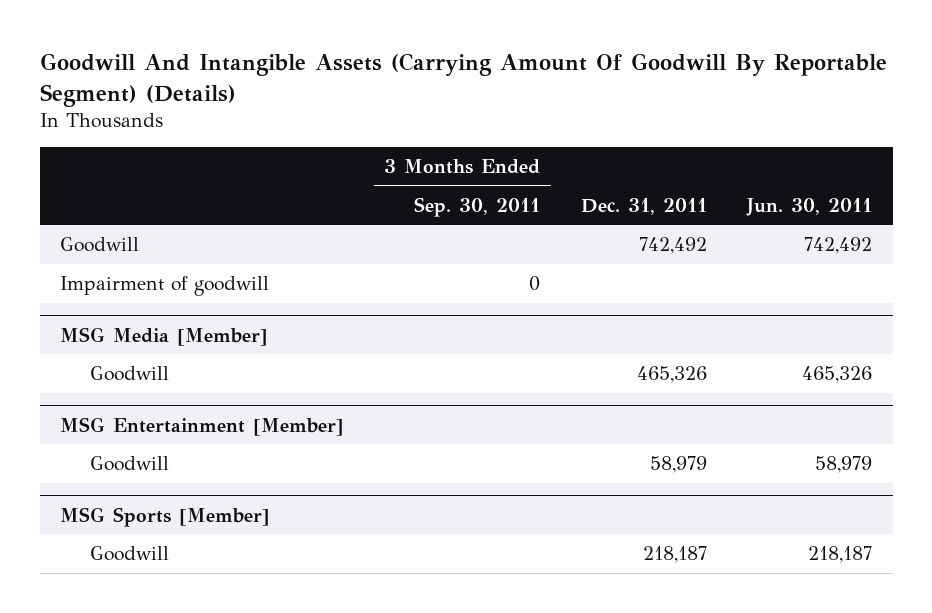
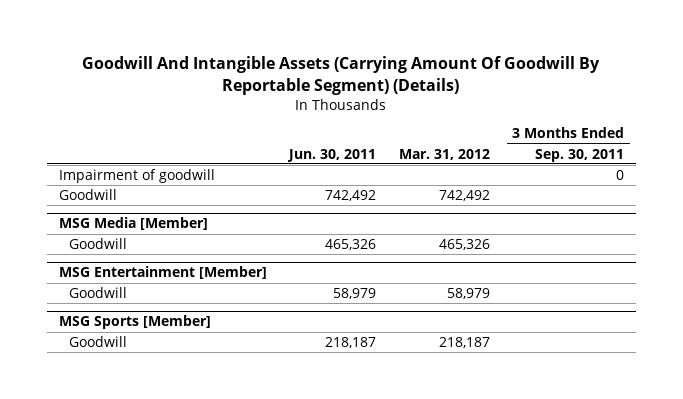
[580,197,707,215] Dec. 31, 2011 -> none
none -> [398,148,490,160] Mar. 31, 2012
[60,237,140,253] Goodwill -> [58,189,117,201] Goodwill

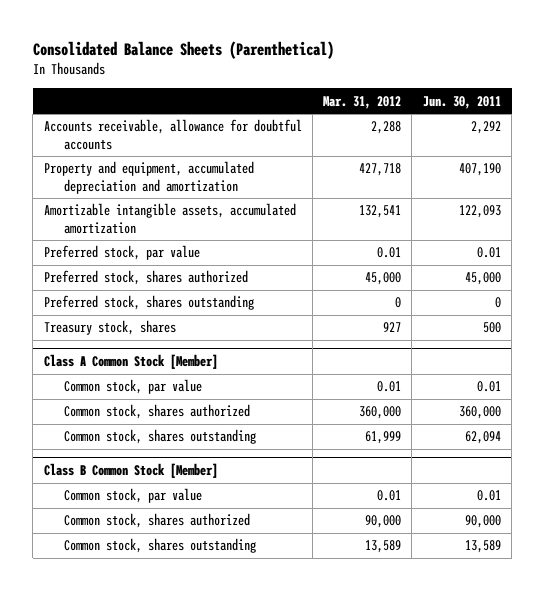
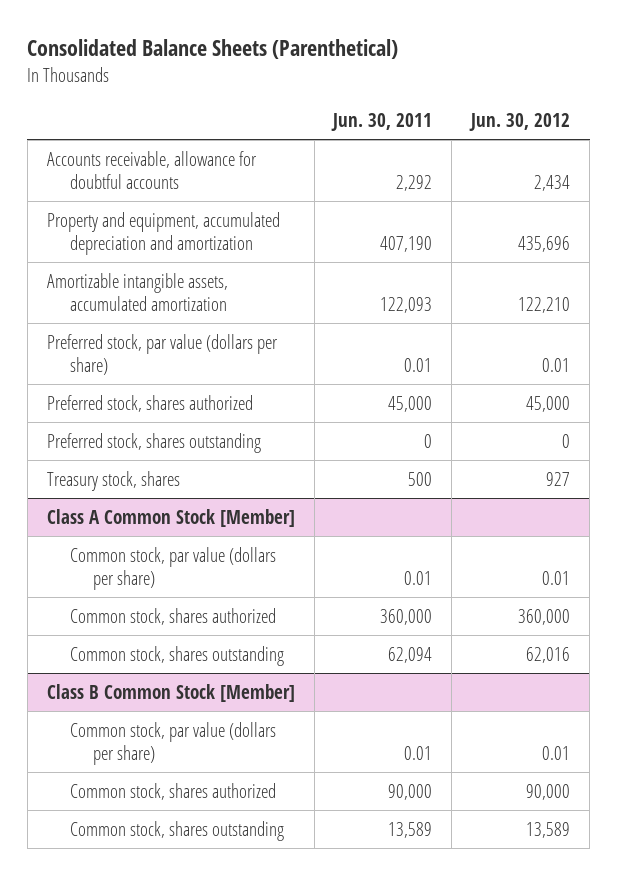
[323,95,402,109] Mar. 31, 2012 -> none
none -> [469,112,571,131] Jun. 30, 2012
[43,245,200,261] Preferred stock, par value -> [46,333,278,376] Preferred stock, par value (dollars per share)
[64,379,203,395] Common stock, par value -> [69,546,276,591] Common stock, par value (dollars per share)
[64,488,203,504] Common stock, par value -> [69,721,276,766] Common stock, par value (dollars per share)

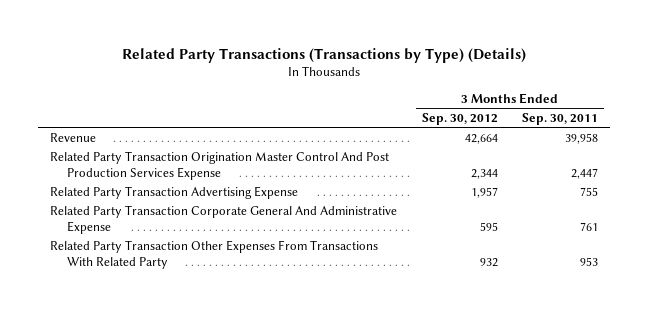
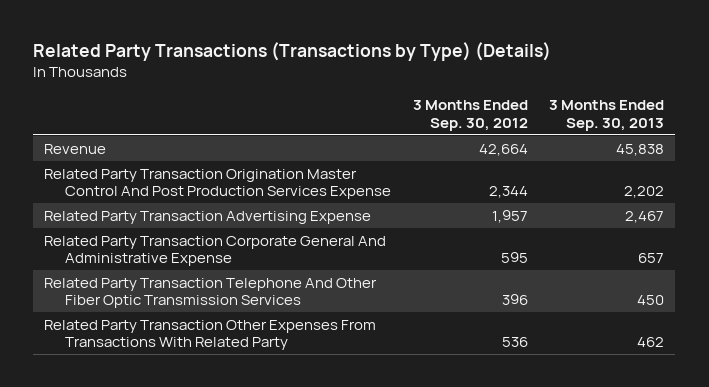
[521,113,598,126] Sep. 30, 2011 -> none
none -> [549,100,665,131] 3 Months Ended Sep. 30, 2013
none -> [44,277,378,309] Related Party Transaction Telephone And Other Fiber Optic Transmission Services
[479,257,498,267] 932 -> [501,337,528,348] 536

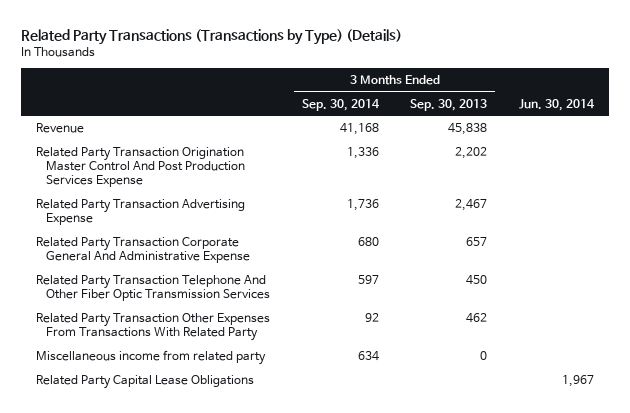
[412,100,528,131] 3 Months Ended Sep. 30, 2012 -> none
none -> [301,99,380,112] Sep. 30, 2014
none -> [518,99,595,112] Jun. 30, 2014
none -> [36,350,267,366] Miscellaneous income from related party
none -> [36,375,255,390] Related Party Capital Lease Obligations

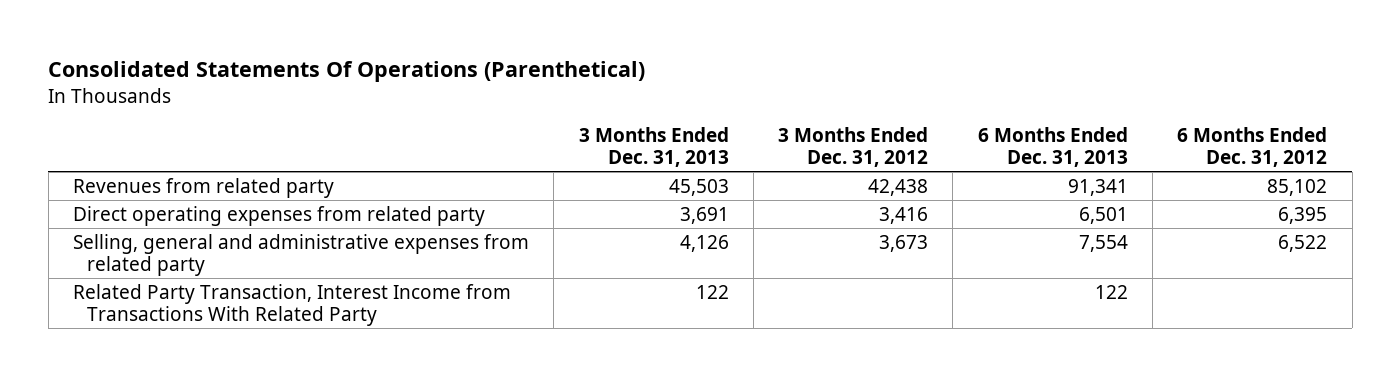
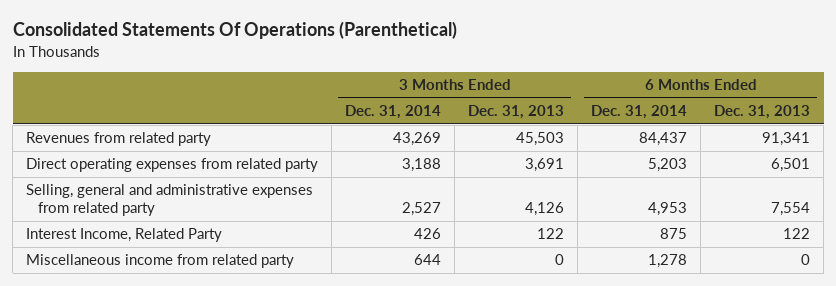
[778,127,929,168] 3 Months Ended Dec. 31, 2012 -> none
[1177,127,1328,168] 6 Months Ended Dec. 31, 2012 -> none
none -> [345,105,442,120] Dec. 31, 2014
none -> [591,105,688,120] Dec. 31, 2014
[72,283,511,326] Related Party Transaction, Interest Income from Transactions With Related Party -> [26,228,223,243] Interest Income, Related Party
none -> [26,254,295,269] Miscellaneous income from related party

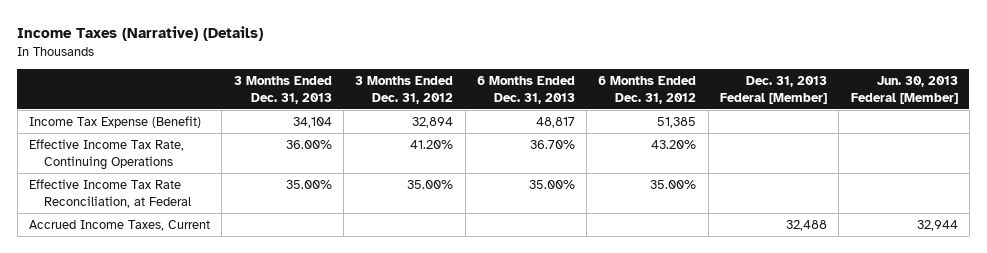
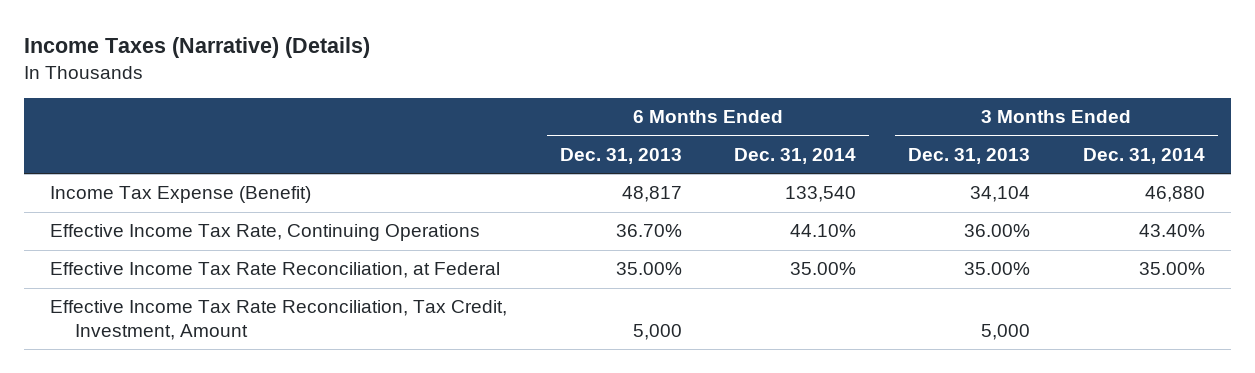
[355,75,454,104] 3 Months Ended Dec. 31, 2012 -> none
[598,75,697,104] 6 Months Ended Dec. 31, 2012 -> none
[720,75,828,104] Dec. 31, 2013 Federal [Member] -> none
[850,75,958,104] Jun. 30, 2013 Federal [Member] -> none
none -> [733,147,856,164] Dec. 31, 2014
none -> [1082,147,1205,164] Dec. 31, 2014
[29,220,211,232] Accrued Income Taxes, Current -> none
none -> [50,300,508,341] Effective Income Tax Rate Reconciliation, Tax Credit, Investment, Amount

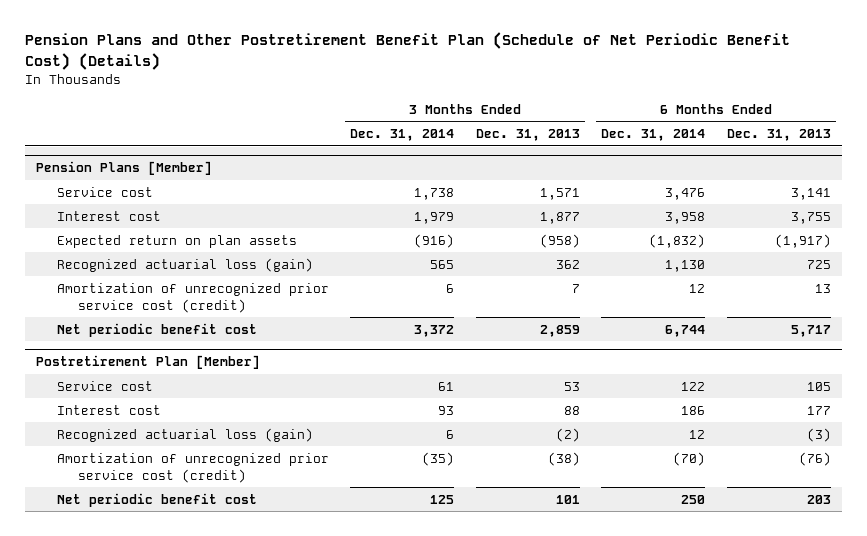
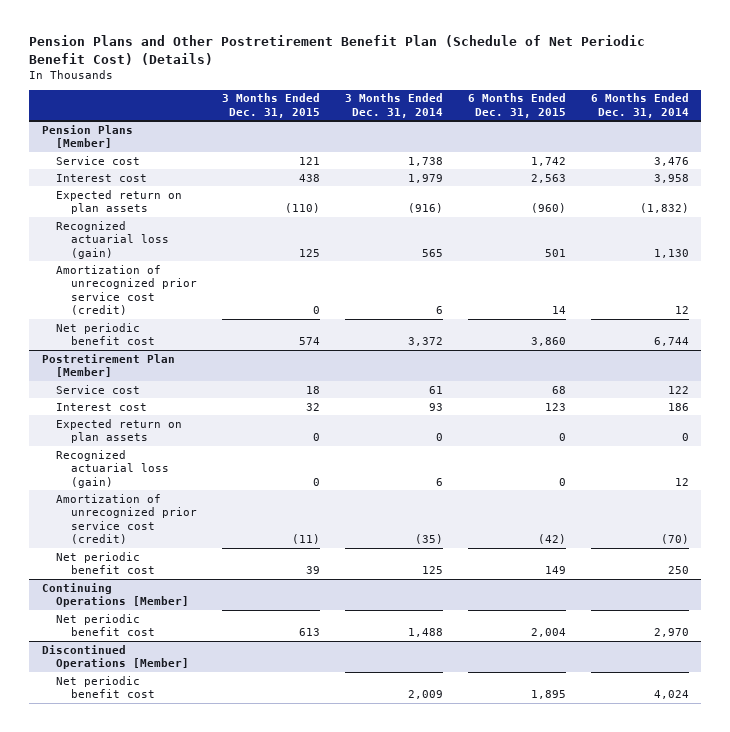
[475,129,580,142] Dec. 31, 2013 -> none
[727,129,832,142] Dec. 31, 2013 -> none
none -> [221,93,320,118] 3 Months Ended Dec. 31, 2015
none -> [467,93,566,118] 6 Months Ended Dec. 31, 2015
none -> [56,418,183,444] Expected return on plan assets
none -> [41,582,190,608] Continuing Operations [Member]
none -> [56,613,156,637] Net periodic benefit cost
none -> [41,644,190,670] Discontinued Operations [Member]
none -> [56,675,156,699] Net periodic benefit cost

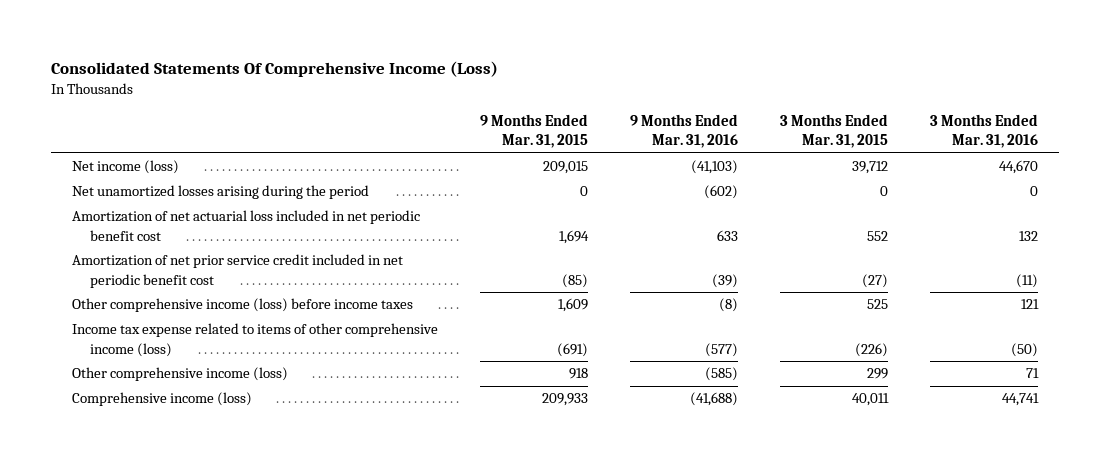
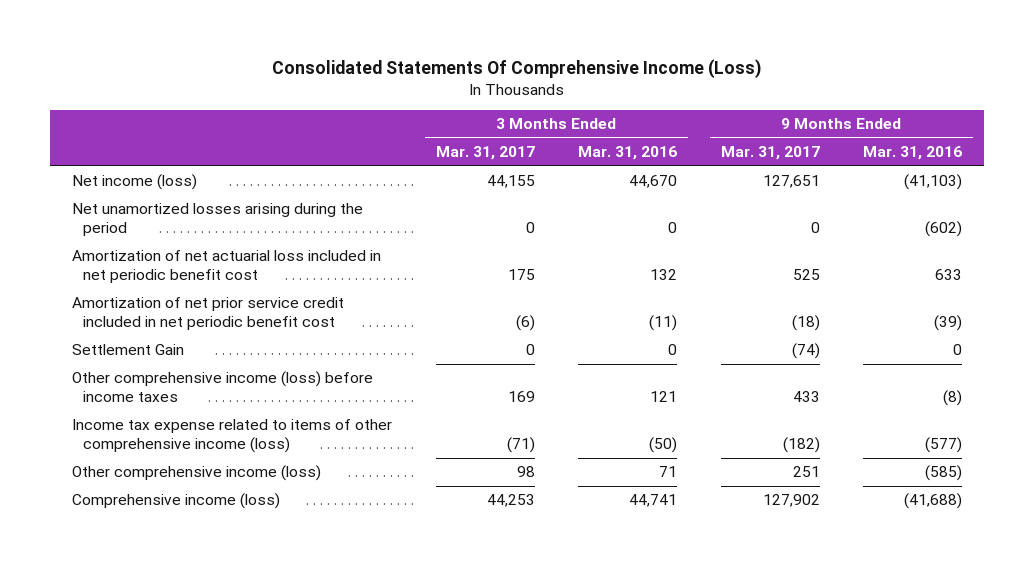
[479,114,588,149] 9 Months Ended Mar. 31, 2015 -> none
[779,114,888,149] 3 Months Ended Mar. 31, 2015 -> none
none -> [435,146,535,161] Mar. 31, 2017
none -> [720,146,820,161] Mar. 31, 2017
none -> [71,344,184,356] Settlement Gain

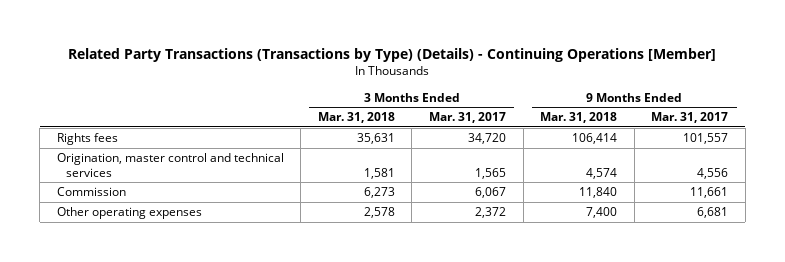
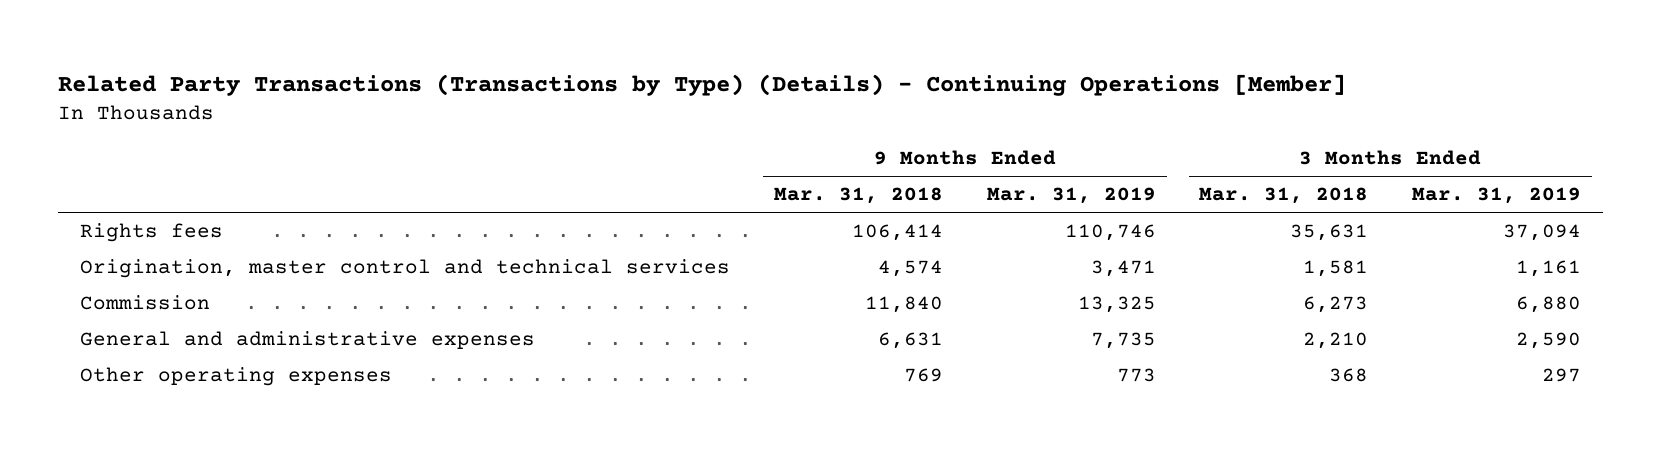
[428,112,506,124] Mar. 31, 2017 -> none
[651,112,729,124] Mar. 31, 2017 -> none
none -> [986,187,1156,205] Mar. 31, 2019
none -> [1412,187,1582,205] Mar. 31, 2019
none -> [80,331,536,350] General and administrative expenses
[363,207,395,219] 2,578 -> [1329,368,1369,383] 368
[586,207,618,219] 7,400 -> [903,368,943,383] 769

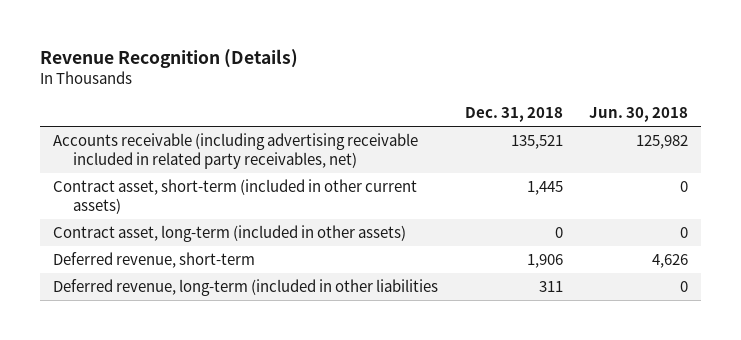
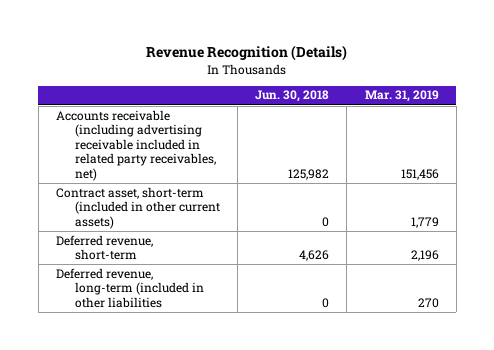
[464,107,563,123] Dec. 31, 2018 -> none
none -> [364,90,439,103] Mar. 31, 2019
[53,225,407,243] Contract asset, long-term (included in other assets) -> none

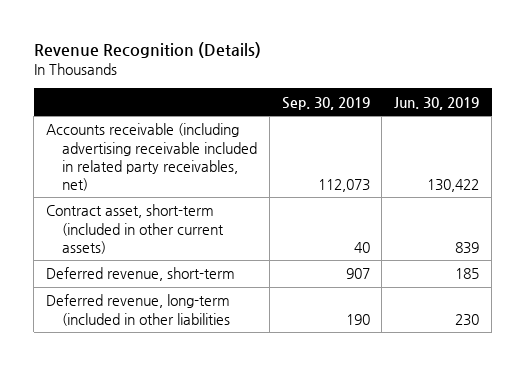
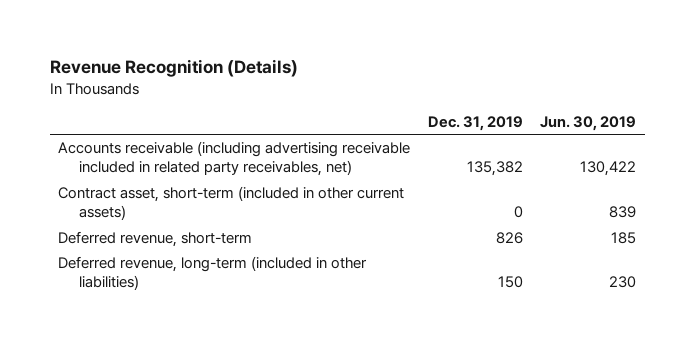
[281,96,370,110] Sep. 30, 2019 -> none
none -> [427,116,523,132] Dec. 31, 2019
[46,294,231,326] Deferred revenue, long-term (included in other liabilities -> [58,256,368,291] Deferred revenue, long-term (included in other liabilities)

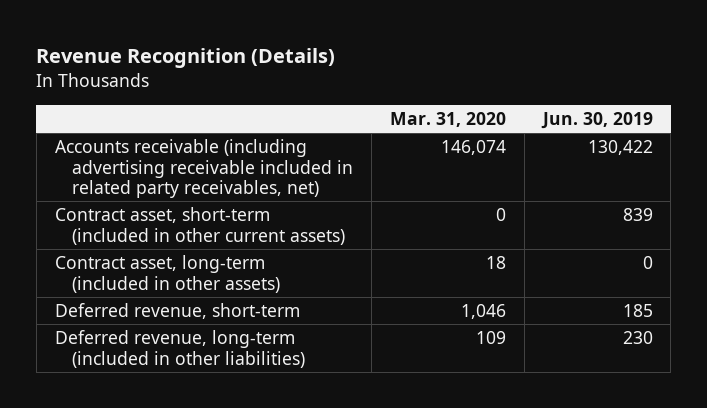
[427,116,523,132] Dec. 31, 2019 -> none
none -> [389,111,506,127] Mar. 31, 2020
none -> [54,255,280,293] Contract asset, long-term (included in other assets)

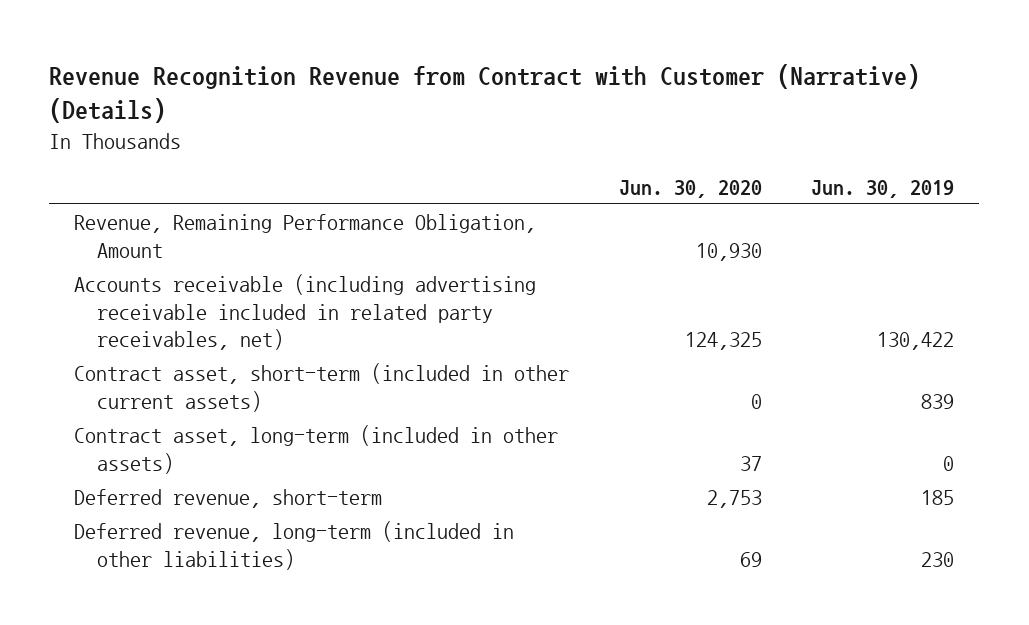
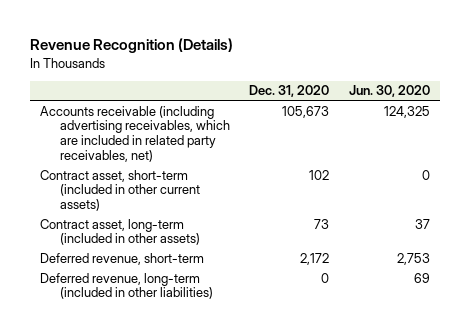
[49,63,921,124] Revenue Recognition Revenue from Contract with Customer (Narrative) (Details) -> [29,37,233,53] Revenue Recognition (Details)
[811,179,955,198] Jun. 30, 2019 -> none
none -> [249,85,330,98] Dec. 31, 2020
[74,214,537,258] Revenue, Remaining Performance Obligation, Amount -> none
[74,274,537,351] Accounts receivable (including advertising receivable included in related party receivables, net) -> [39,105,230,163] Accounts receivable (including advertising receivables, which are included in related party receivables, net)

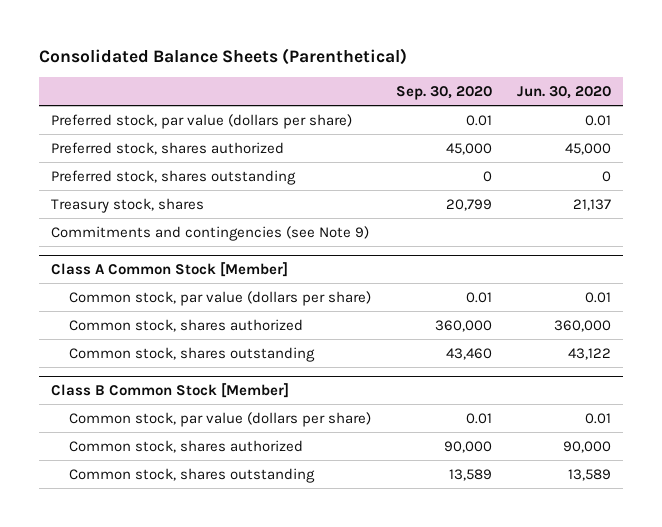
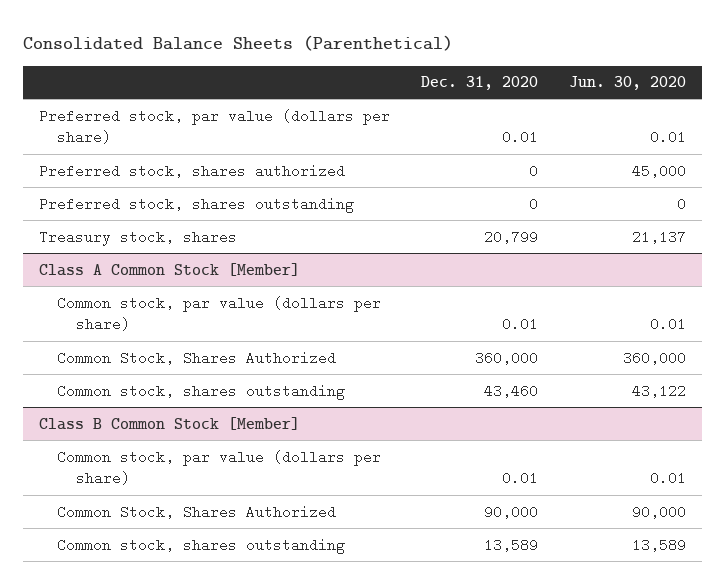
[396,85,493,100] Sep. 30, 2020 -> none
none -> [421,76,539,91] Dec. 31, 2020
[51,225,370,241] Commitments and contingencies (see Note 9) -> none
[69,318,304,332] Common stock, shares authorized -> [57,350,337,365] Common Stock, Shares Authorized
[69,439,304,453] Common stock, shares authorized -> [57,504,337,519] Common Stock, Shares Authorized

